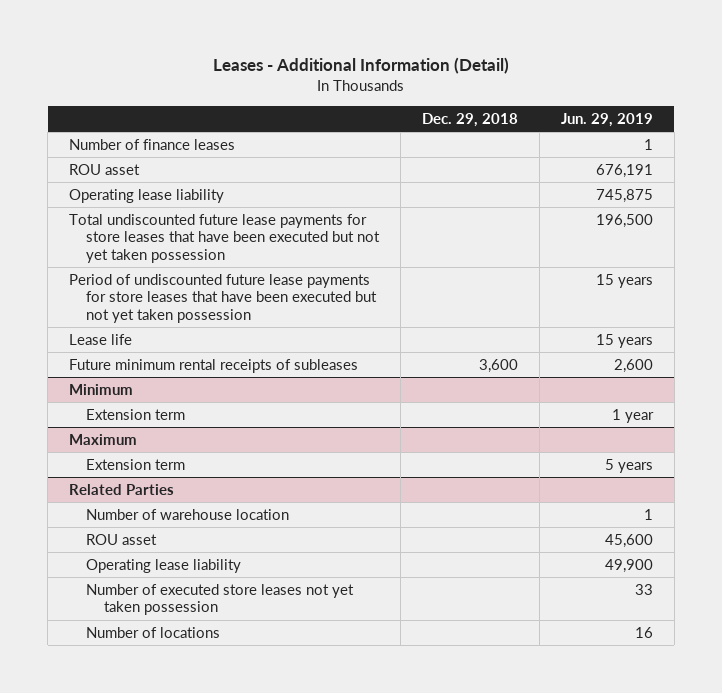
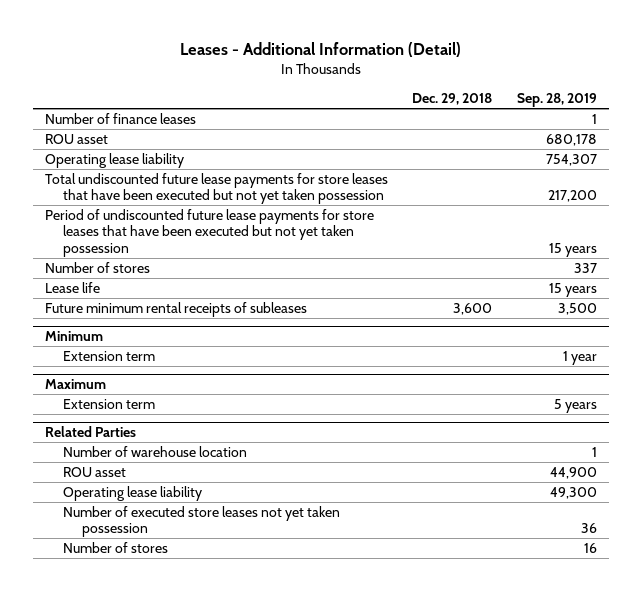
[560,113,653,128] Jun. 29, 2019 -> none
none -> [516,93,597,108] Sep. 28, 2019
none -> [44,261,150,273] Number of stores
[86,627,221,639] Number of locations -> [63,541,169,553] Number of stores

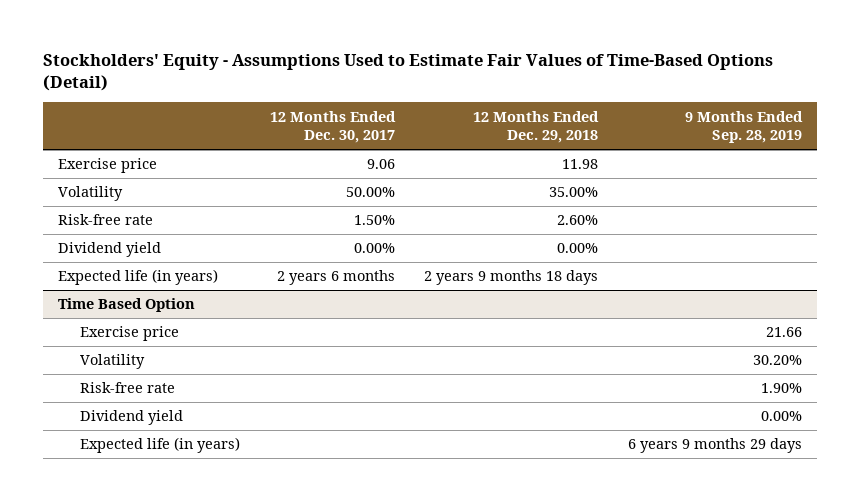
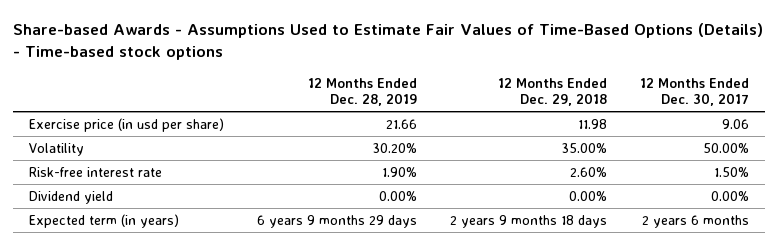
[43,53,774,91] Stockholders' Equity - Assumptions Used to Estimate Fair Values of Time-Based Options (Detail) -> [12,22,763,60] Share-based Awards - Assumptions Used to Estimate Fair Values of Time-Based Options (Details) - Time-based stock options
[685,110,804,144] 9 Months Ended Sep. 28, 2019 -> none
none -> [307,77,417,107] 12 Months Ended Dec. 28, 2019
[58,158,158,174] Exercise price -> [29,117,225,132] Exercise price (in usd per share)
[58,214,154,226] Risk-free rate -> [29,166,163,177] Risk-free interest rate
[58,298,196,313] Time Based Option -> none
[79,326,179,342] Exercise price -> none
[79,354,145,370] Volatility -> none
[79,382,175,394] Risk-free rate -> none
[79,410,183,426] Dividend yield -> none
[79,437,240,454] Expected life (in years) -> none
[58,269,219,286] Expected life (in years) -> [29,213,180,228] Expected term (in years)

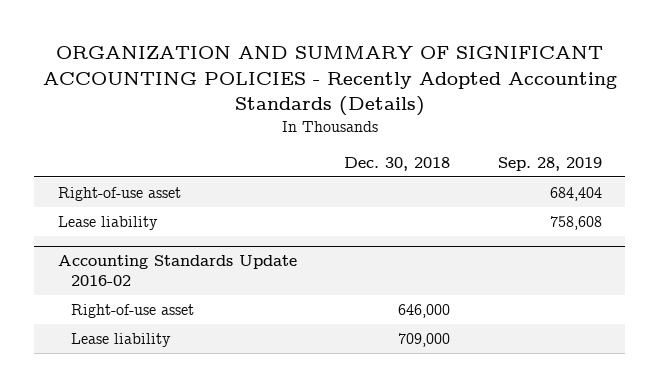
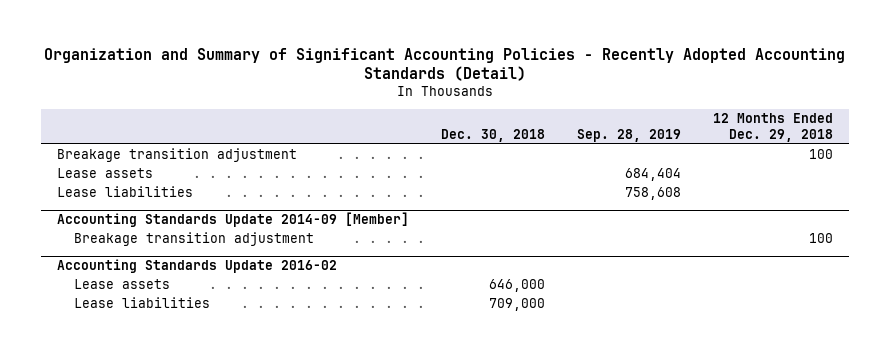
[42,46,617,116] ORGANIZATION AND SUMMARY OF SIGNIFICANT ACCOUNTING POLICIES - Recently Adopted Accounting Standards (Details) -> [43,48,845,82] Organization and Summary of Significant Accounting Policies - Recently Adopted Accounting Standards (Detail)
none -> [713,112,834,142] 12 Months Ended Dec. 29, 2018
none -> [56,148,297,163] Breakage transition adjustment
[57,187,181,202] Right-of-use asset -> [56,168,153,179] Lease assets
[57,216,158,231] Lease liability -> [56,186,193,198] Lease liabilities
none -> [56,212,409,228] Accounting Standards Update 2014-09 [Member]
none -> [73,232,314,247] Breakage transition adjustment
[71,304,195,319] Right-of-use asset -> [73,279,170,290] Lease assets
[71,333,172,348] Lease liability -> [73,297,210,309] Lease liabilities

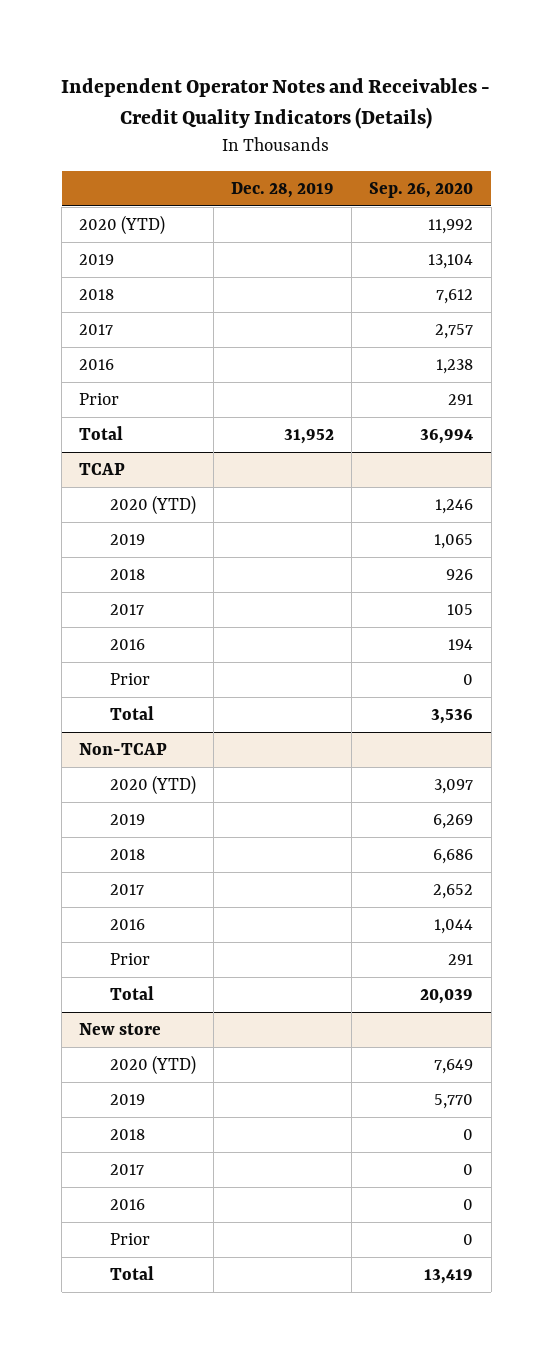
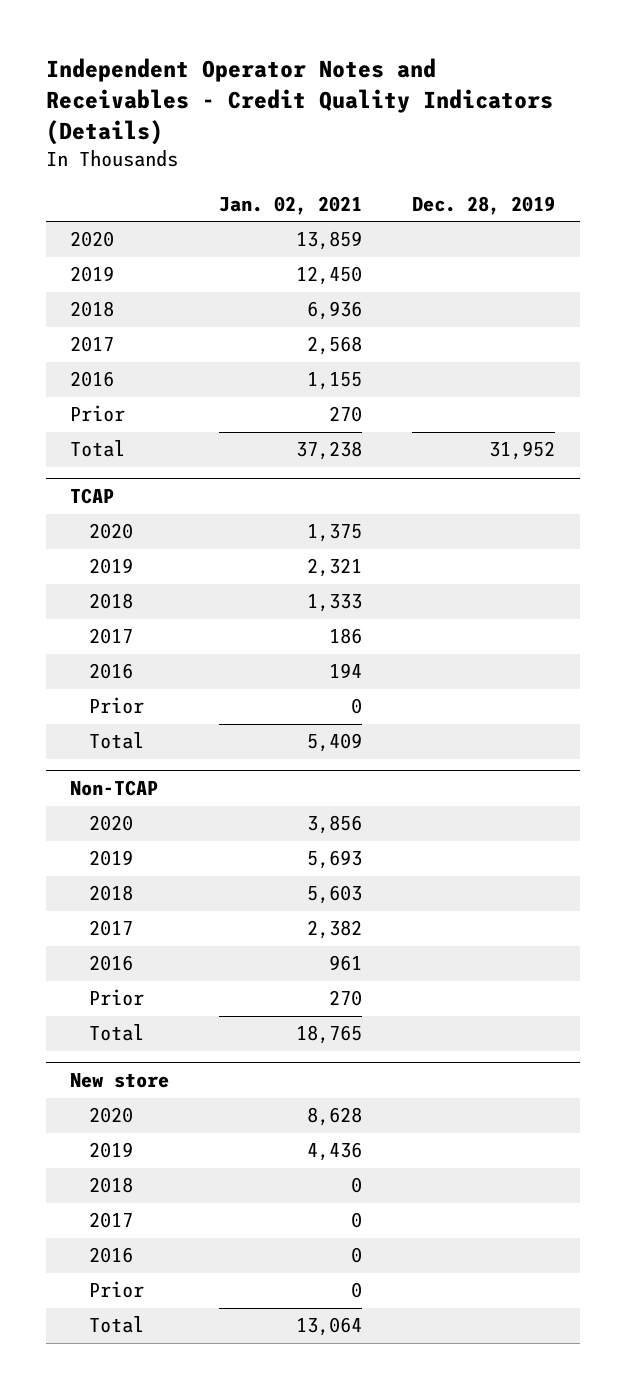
[369,182,474,199] Sep. 26, 2020 -> none
none -> [219,195,363,215] Jan. 02, 2021
[79,215,166,236] 2020 (YTD) -> [70,231,115,248] 2020
[109,495,196,516] 2020 (YTD) -> [88,523,133,540] 2020
[109,775,196,796] 2020 (YTD) -> [88,815,133,832] 2020
[109,1055,196,1076] 2020 (YTD) -> [88,1107,133,1124] 2020

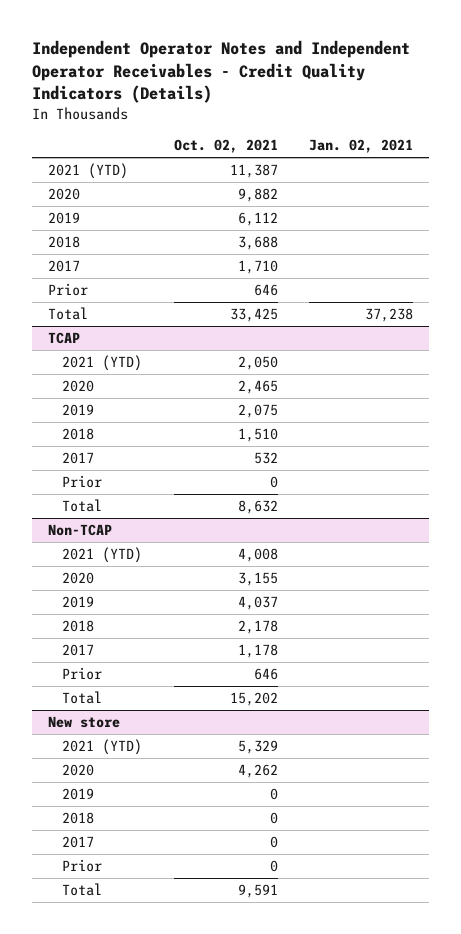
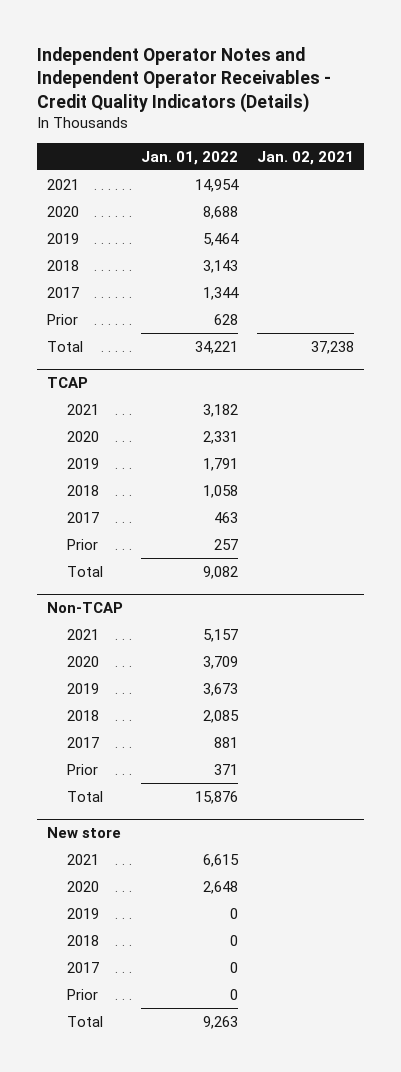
[173,139,278,154] Oct. 02, 2021 -> none
none -> [141,150,239,165] Jan. 01, 2022
[47,163,128,180] 2021 (YTD) -> [46,178,79,190] 2021
[62,355,143,372] 2021 (YTD) -> [66,403,99,415] 2021
[62,547,143,564] 2021 (YTD) -> [66,628,99,640] 2021
[62,739,143,756] 2021 (YTD) -> [66,853,99,865] 2021

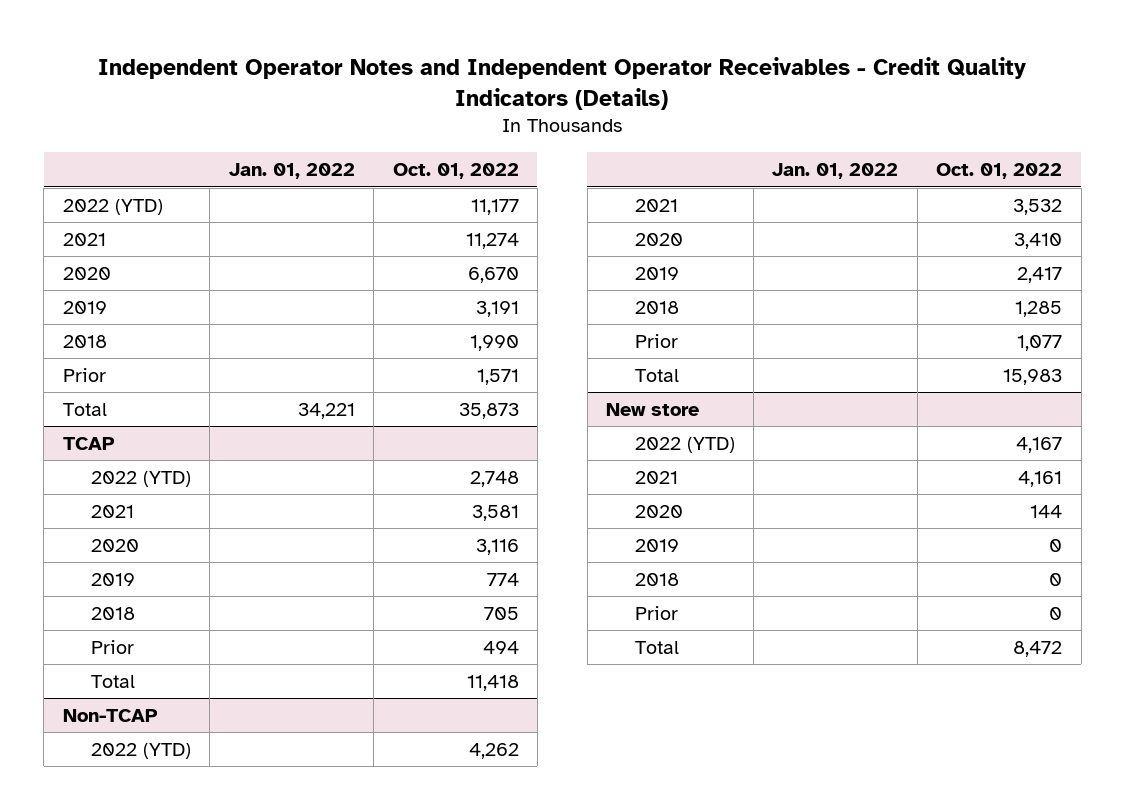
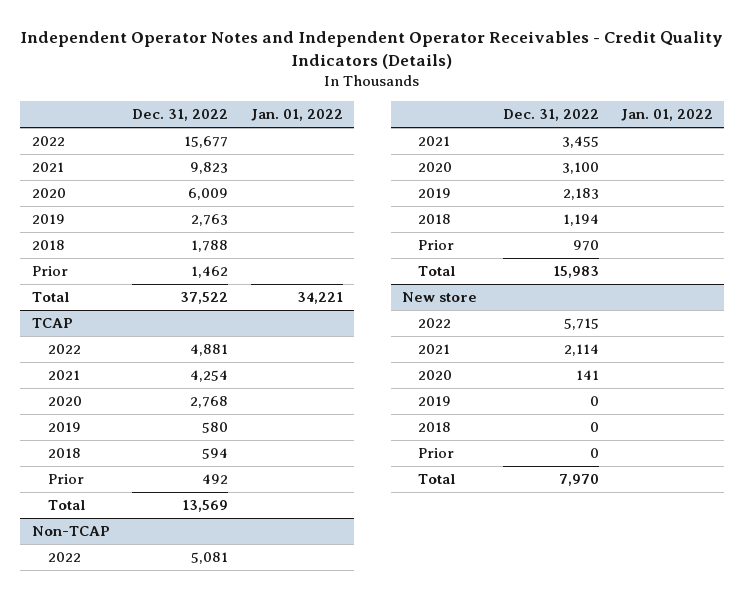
[392,163,519,180] Oct. 01, 2022 -> none
none -> [132,109,229,122] Dec. 31, 2022
[62,198,163,215] 2022 (YTD) -> [31,136,65,147] 2022
[91,470,192,487] 2022 (YTD) -> [47,344,81,355] 2022
[91,742,192,759] 2022 (YTD) -> [47,552,81,563] 2022
[634,436,735,453] 2022 (YTD) -> [418,318,452,329] 2022

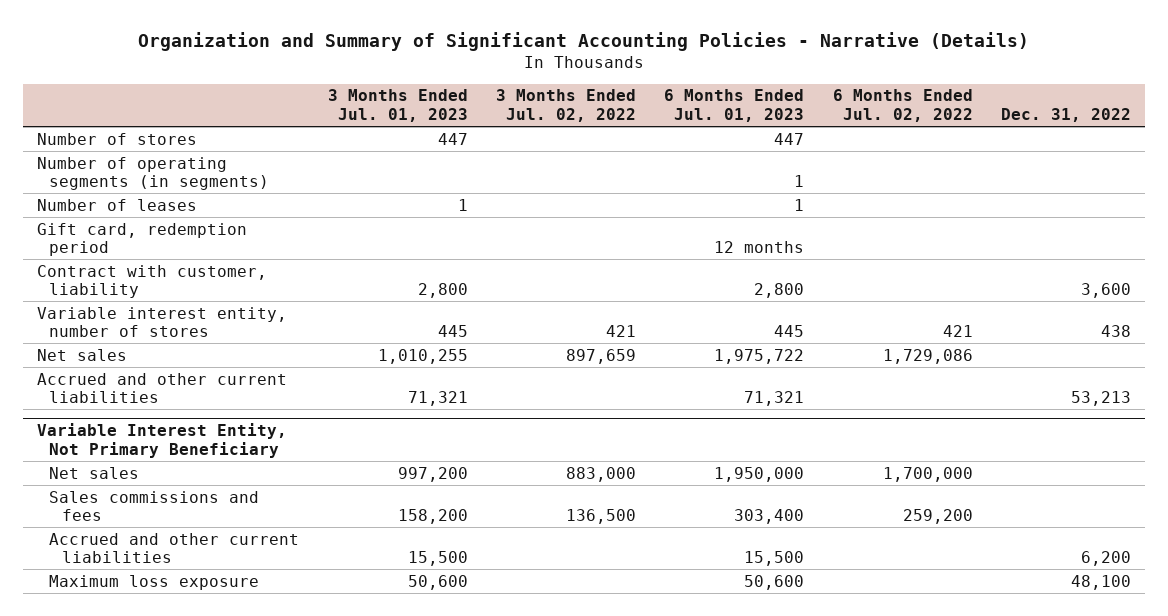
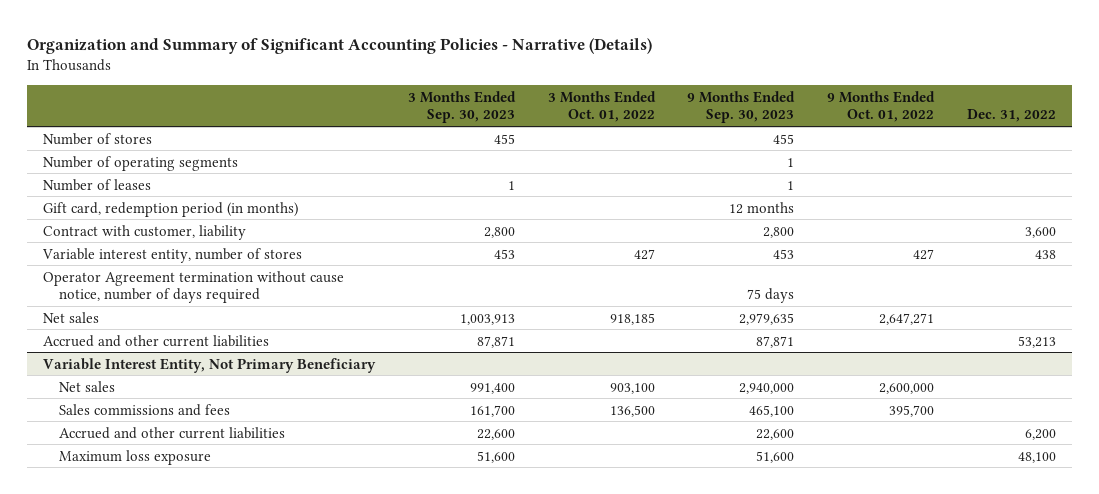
[327,89,468,123] 3 Months Ended Jul. 01, 2023 -> none
[496,89,637,123] 3 Months Ended Jul. 02, 2022 -> none
[664,89,805,123] 6 Months Ended Jul. 01, 2023 -> none
[832,89,973,123] 6 Months Ended Jul. 02, 2022 -> none
none -> [407,90,516,124] 3 Months Ended Sep. 30, 2023
none -> [547,90,656,123] 3 Months Ended Oct. 01, 2022
none -> [687,90,796,124] 9 Months Ended Sep. 30, 2023
none -> [827,90,936,123] 9 Months Ended Oct. 01, 2022
[36,156,270,191] Number of operating segments (in segments) -> [43,155,239,171] Number of operating segments
[36,222,247,257] Gift card, redemption period -> [43,201,299,217] Gift card, redemption period (in months)
none -> [43,270,345,304] Operator Agreement termination without cause notice, number of days required

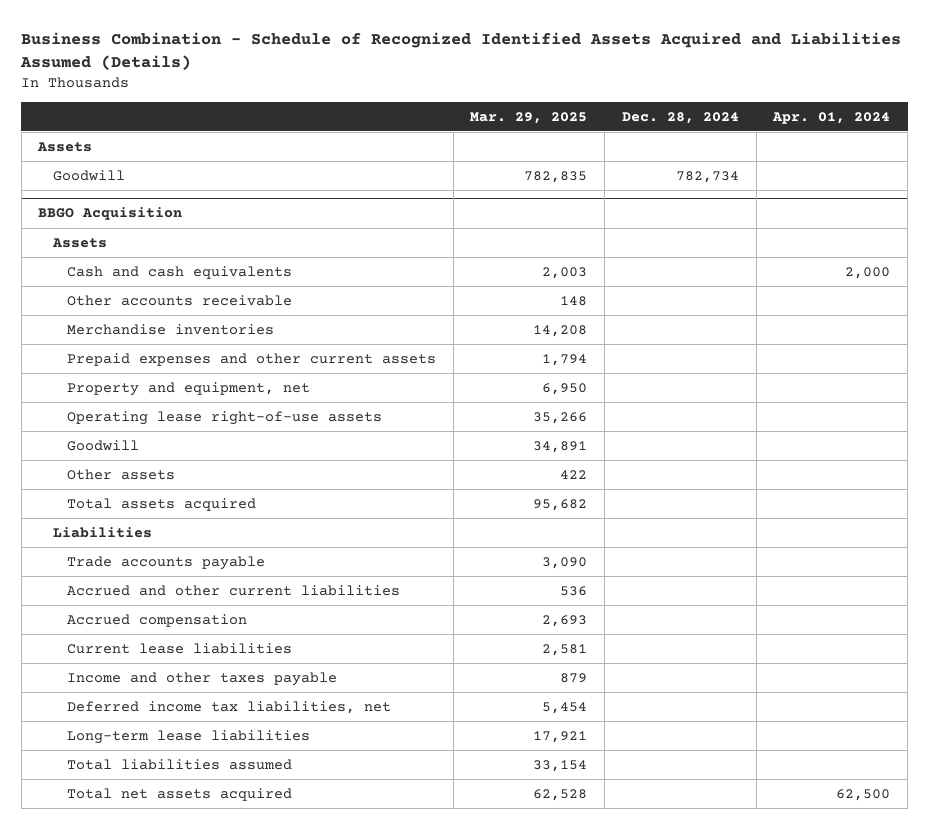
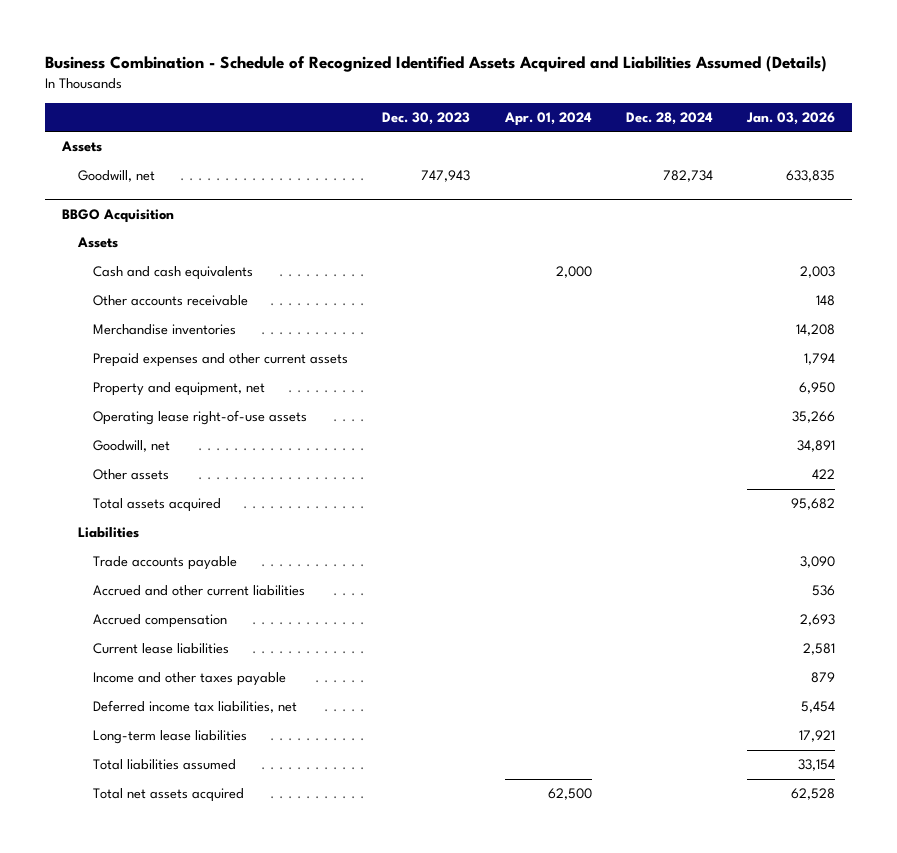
[470,111,588,124] Mar. 29, 2025 -> none
none -> [382,111,471,125] Dec. 30, 2023
none -> [745,111,835,125] Jan. 03, 2026
[52,169,125,181] Goodwill -> [77,170,155,183] Goodwill, net
[66,439,139,451] Goodwill -> [93,440,171,453] Goodwill, net

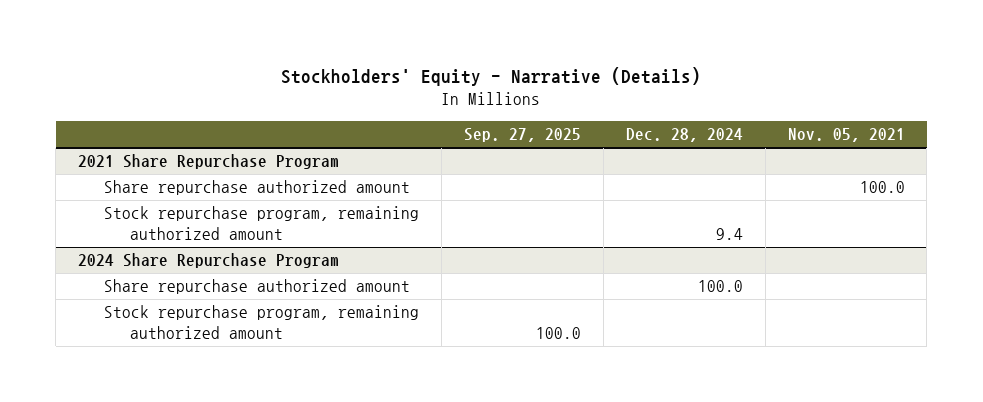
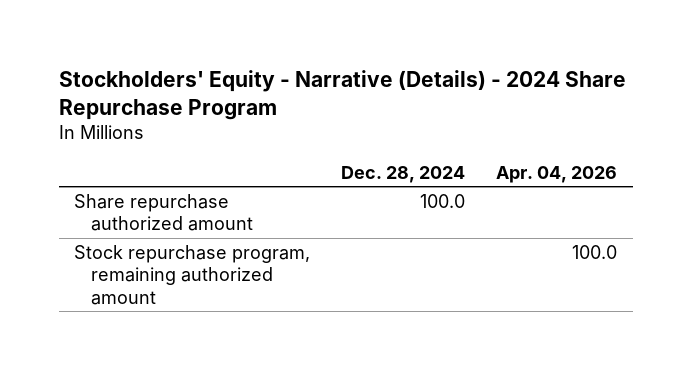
[281,66,702,86] Stockholders' Equity - Narrative (Details) -> [58,69,626,120] Stockholders' Equity - Narrative (Details) - 2024 Share Repurchase Program
[463,128,581,143] Sep. 27, 2025 -> none
[787,128,905,143] Nov. 05, 2021 -> none
none -> [496,165,618,183] Apr. 04, 2026
[78,154,340,170] 2021 Share Repurchase Program -> none
[103,180,410,196] Share repurchase authorized amount -> none
[103,206,419,240] Stock repurchase program, remaining authorized amount -> none
[78,253,340,269] 2024 Share Repurchase Program -> none

